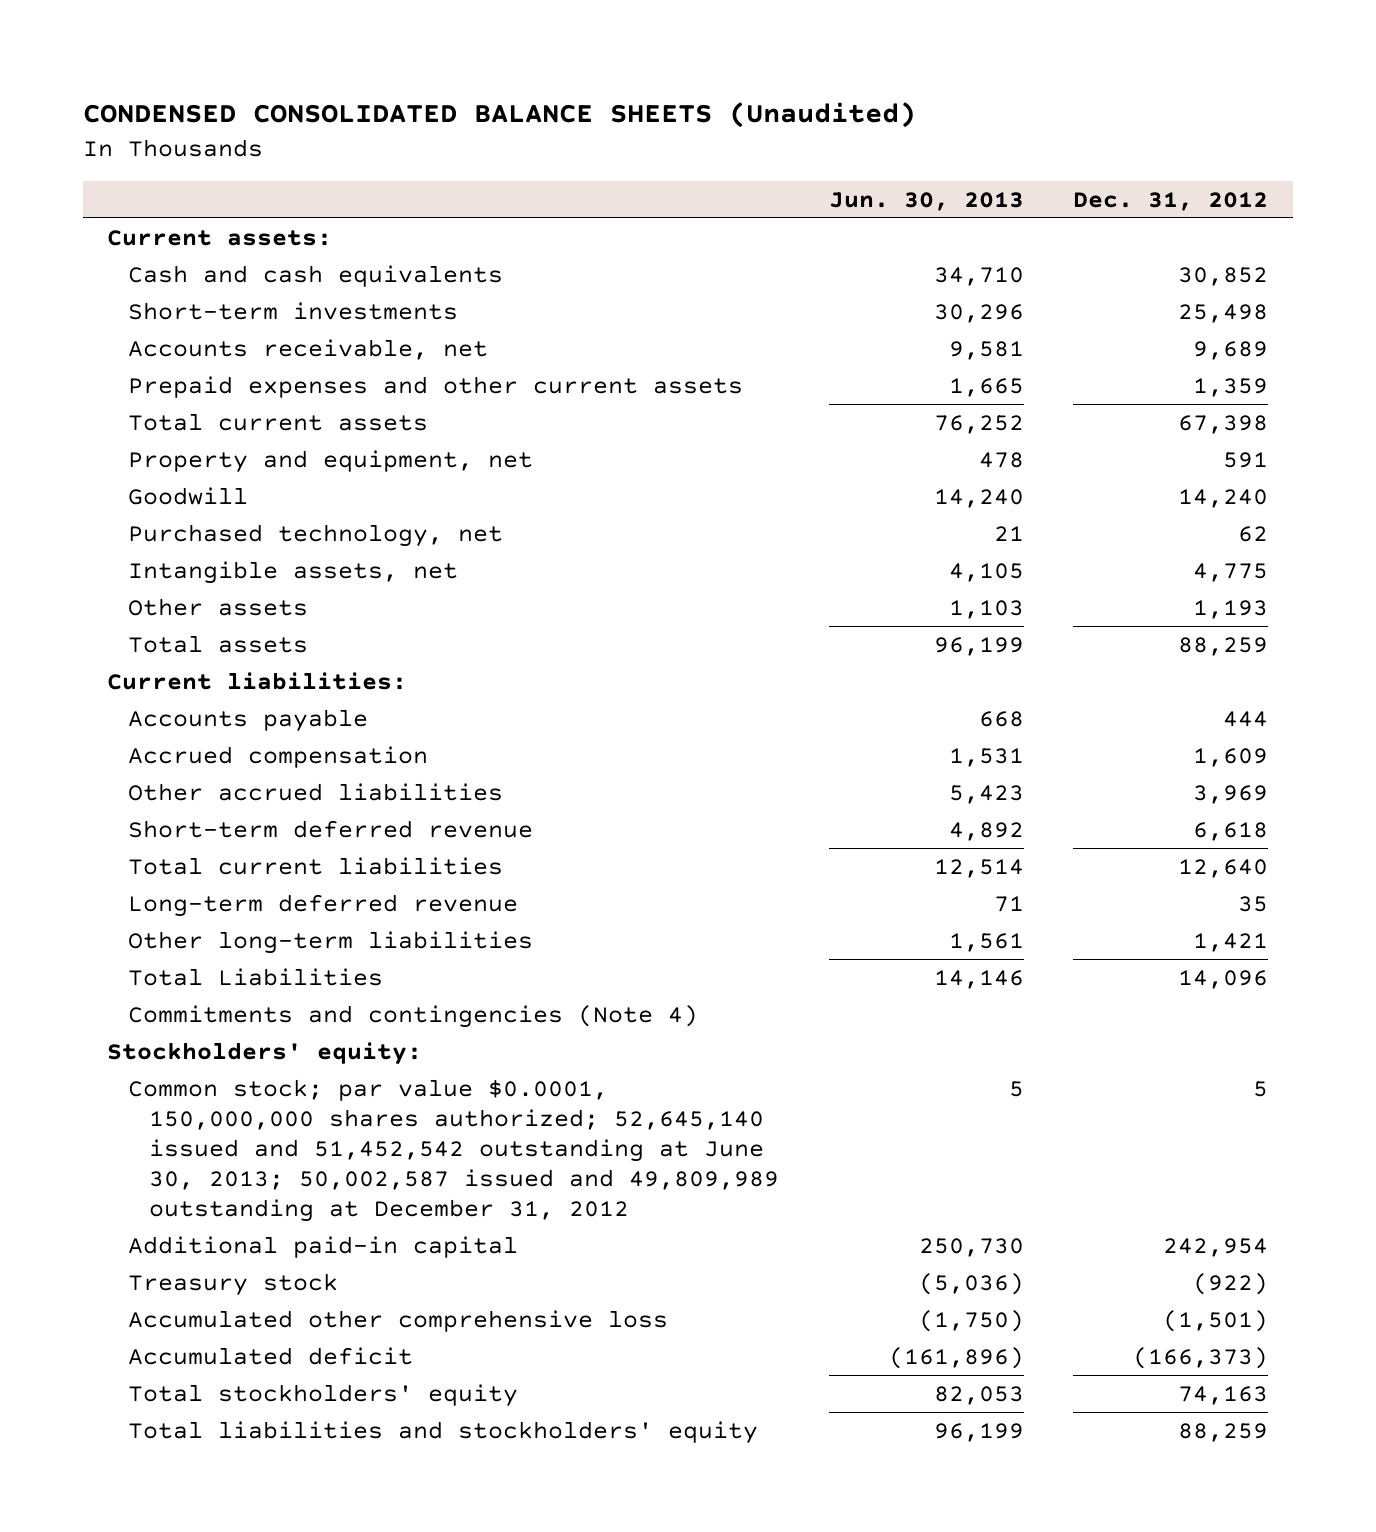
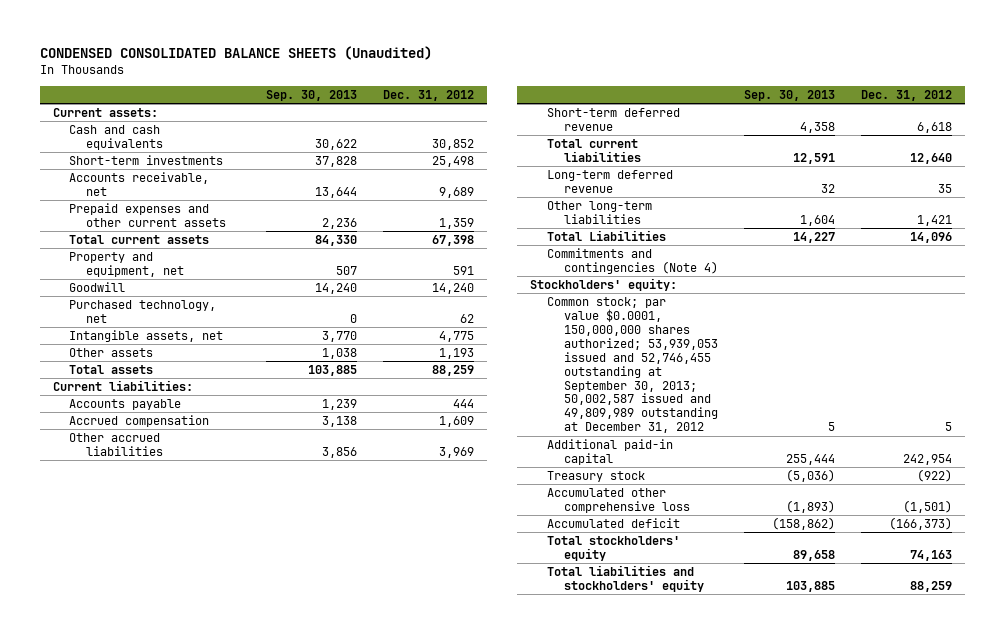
[828,191,1024,211] Jun. 30, 2013 -> none
none -> [266,89,358,101] Sep. 30, 2013
[128,1078,779,1223] Common stock; par value $0.0001, 150,000,000 shares authorized; 52,645,140 issued and 51,452,542 outstanding at June 30, 2013; 50,002,587 issued and 49,809,989 outstanding at December 31, 2012 -> [547,296,718,434] Common stock; par value $0.0001, 150,000,000 shares authorized; 53,939,053 issued and 52,746,455 outstanding at September 30, 2013; 50,002,587 issued and 49,809,989 outstanding at December 31, 2012

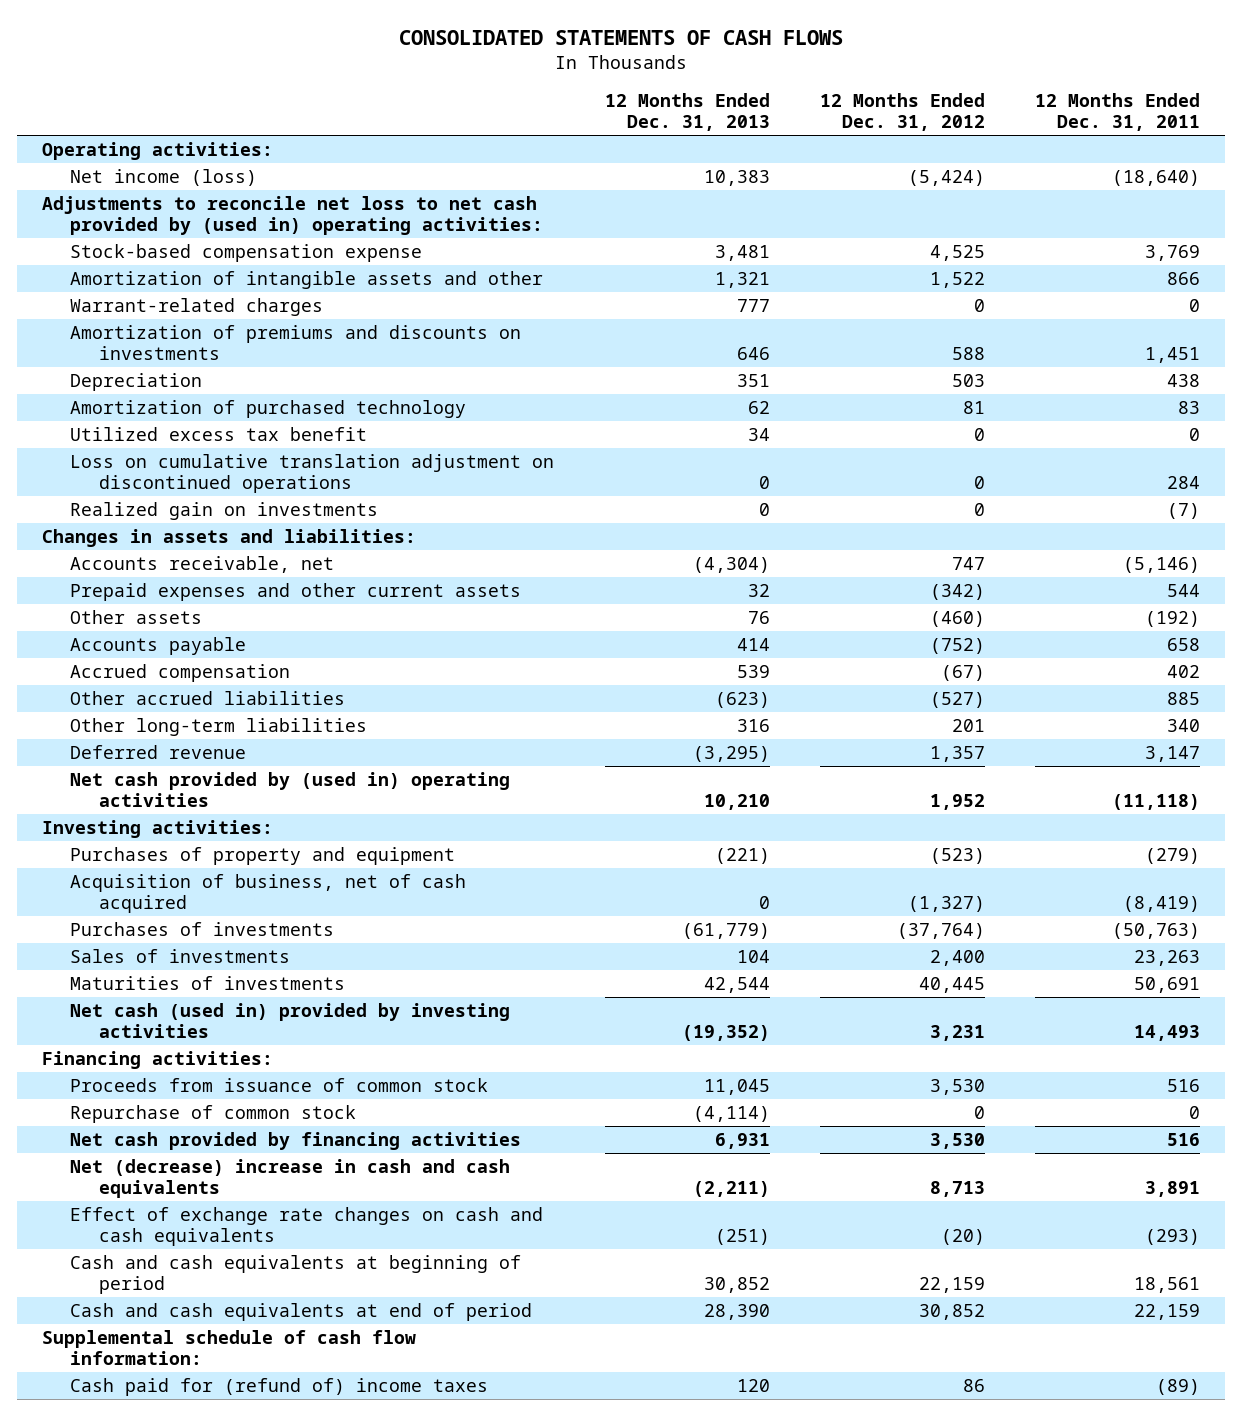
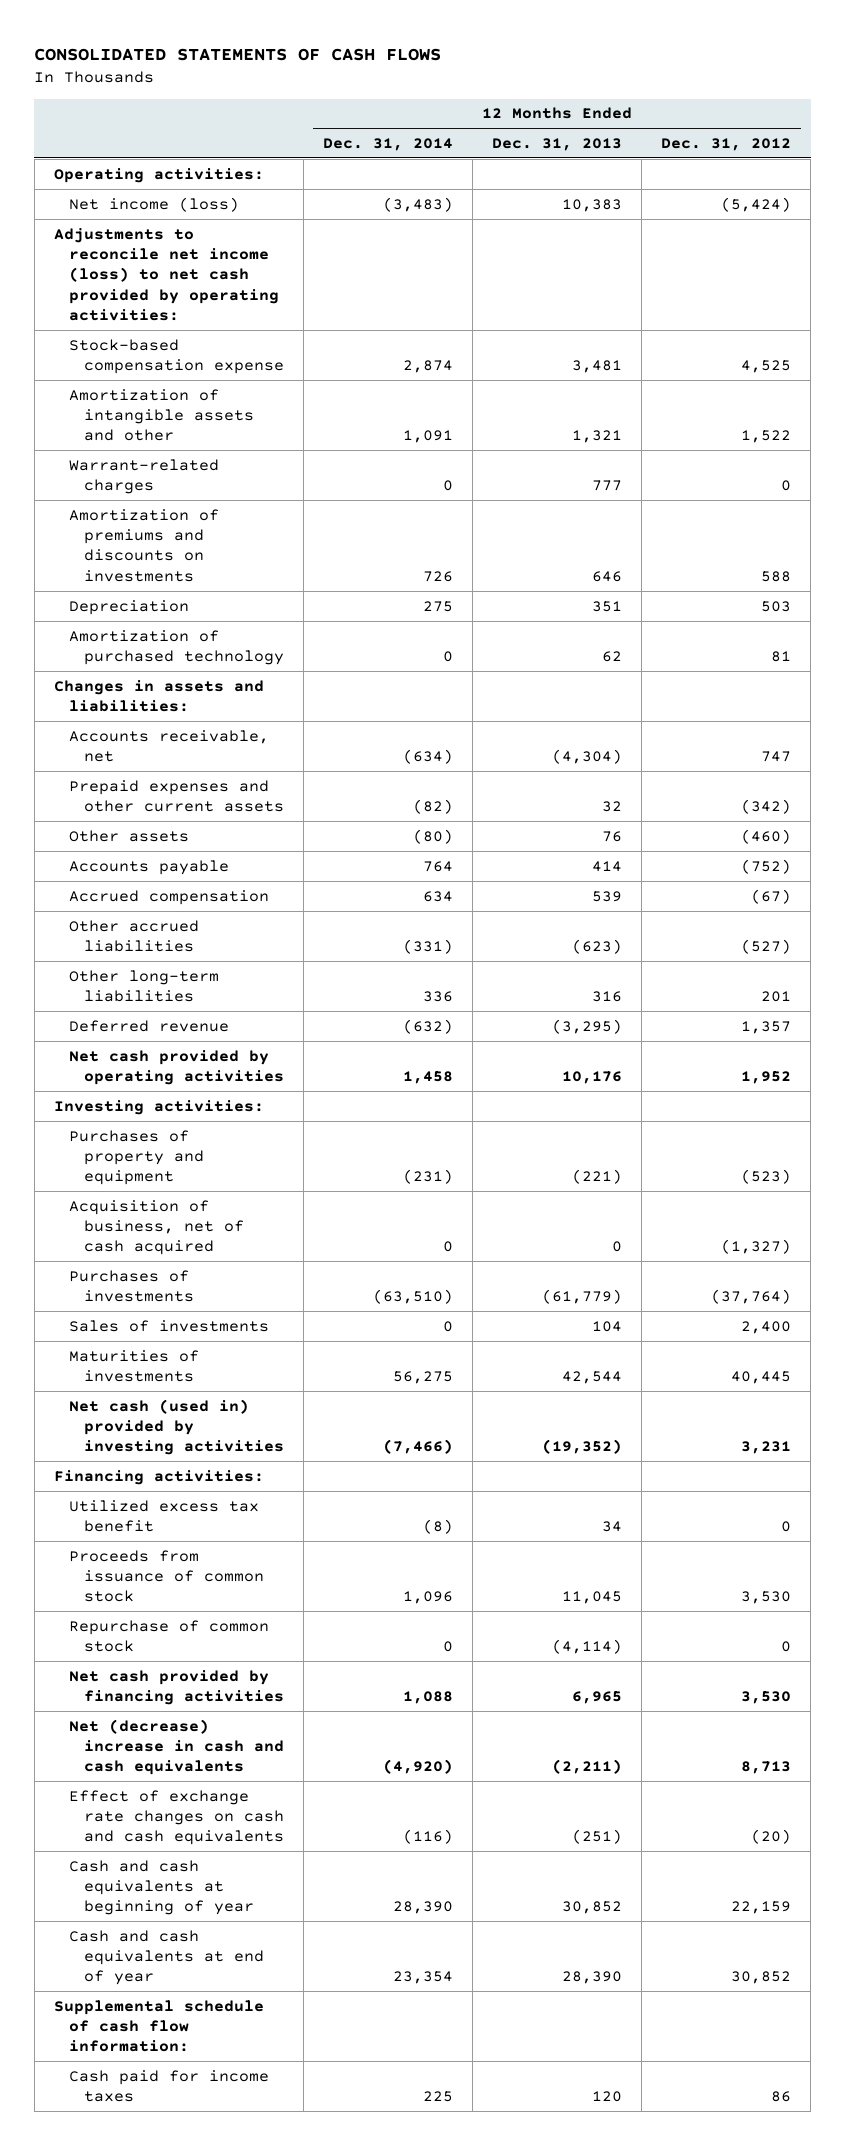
[1034,92,1200,132] 12 Months Ended Dec. 31, 2011 -> none
none -> [322,137,453,151] Dec. 31, 2014
[42,195,544,236] Adjustments to reconcile net loss to net cash provided by (used in) operating activities: -> [53,227,279,322] Adjustments to reconcile net income (loss) to net cash provided by operating activities:
[70,453,555,494] Loss on cumulative translation adjustment on discontinued operations -> none
[70,501,379,520] Realized gain on investments -> none
[70,771,511,808] Net cash provided by (used in) operating activities -> [68,1049,284,1086] Net cash provided by operating activities
[703,794,770,811] 10,210 -> [562,1071,623,1085] 10,176
[70,426,368,441] Utilized excess tax benefit -> [68,1499,259,1533] Utilized excess tax benefit
[714,1132,770,1149] 6,931 -> [572,1691,623,1705] 6,965
[70,1254,522,1295] Cash and cash equivalents at beginning of period -> [68,1859,254,1916] Cash and cash equivalents at beginning of year
[70,1302,533,1321] Cash and cash equivalents at end of period -> [68,1929,264,1986] Cash and cash equivalents at end of year
[70,1377,489,1396] Cash paid for (refund of) income taxes -> [68,2069,269,2103] Cash paid for income taxes

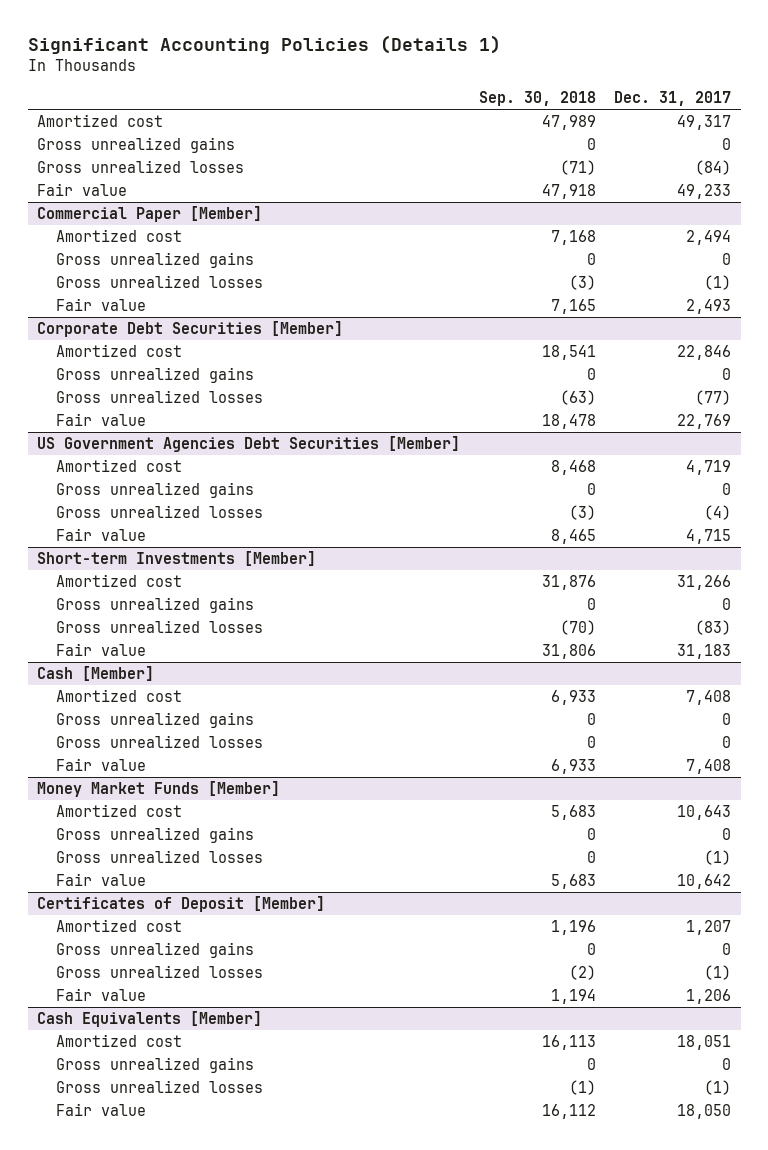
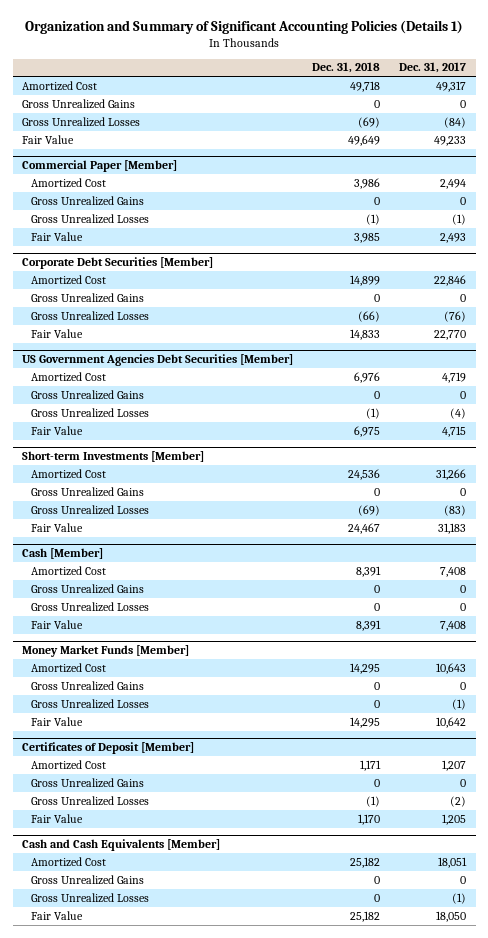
[27,35,501,55] Significant Accounting Policies (Details 1) -> [25,19,464,34] Organization and Summary of Significant Accounting Policies (Details 1)
[478,91,596,107] Sep. 30, 2018 -> none
none -> [312,62,381,74] Dec. 31, 2018
[37,113,164,127] Amortized cost -> [22,80,98,91] Amortized Cost
[37,136,236,153] Gross unrealized gains -> [22,98,136,109] Gross Unrealized Gains
[37,159,245,173] Gross unrealized losses -> [22,116,141,127] Gross Unrealized Losses
[37,182,128,196] Fair value -> [22,134,75,144] Fair Value
[56,228,183,242] Amortized cost -> [30,177,106,188] Amortized Cost
[56,251,255,268] Gross unrealized gains -> [30,195,144,206] Gross Unrealized Gains
[56,274,264,288] Gross unrealized losses -> [30,213,149,224] Gross Unrealized Losses
[56,297,147,311] Fair value -> [30,231,83,241] Fair Value
[56,343,183,357] Amortized cost -> [30,274,106,285] Amortized Cost
[56,366,255,383] Gross unrealized gains -> [30,292,144,303] Gross Unrealized Gains
[56,389,264,403] Gross unrealized losses -> [30,310,149,321] Gross Unrealized Losses
[695,389,732,405] (77) -> [444,310,467,322] (76)
[56,412,147,426] Fair value -> [30,328,83,338] Fair Value
[677,413,732,429] 22,769 -> [434,329,467,340] 22,770
[56,458,183,472] Amortized cost -> [30,371,106,382] Amortized Cost
[56,481,255,498] Gross unrealized gains -> [30,389,144,400] Gross Unrealized Gains
[56,504,264,518] Gross unrealized losses -> [30,407,149,418] Gross Unrealized Losses
[56,527,147,541] Fair value -> [30,425,83,435] Fair Value
[56,573,183,587] Amortized cost -> [30,468,106,479] Amortized Cost
[56,596,255,613] Gross unrealized gains -> [30,486,144,497] Gross Unrealized Gains
[56,619,264,633] Gross unrealized losses -> [30,504,149,515] Gross Unrealized Losses
[56,642,147,656] Fair value -> [30,522,83,532] Fair Value
[56,688,183,702] Amortized cost -> [30,565,106,576] Amortized Cost
[56,711,255,728] Gross unrealized gains -> [30,583,144,594] Gross Unrealized Gains
[56,734,264,748] Gross unrealized losses -> [30,601,149,612] Gross Unrealized Losses
[56,757,147,771] Fair value -> [30,619,83,629] Fair Value
[56,803,183,817] Amortized cost -> [30,662,106,673] Amortized Cost
[56,826,255,843] Gross unrealized gains -> [30,680,144,691] Gross Unrealized Gains
[56,849,264,863] Gross unrealized losses -> [30,698,149,709] Gross Unrealized Losses
[56,872,147,886] Fair value -> [30,716,83,726] Fair Value
[56,918,183,932] Amortized cost -> [30,759,106,770] Amortized Cost
[56,941,255,958] Gross unrealized gains -> [30,777,144,788] Gross Unrealized Gains
[56,964,264,978] Gross unrealized losses -> [30,795,149,806] Gross Unrealized Losses
[704,964,732,980] (1) -> [450,795,467,807] (2)
[56,987,147,1001] Fair value -> [30,813,83,823] Fair Value
[686,988,732,1004] 1,206 -> [442,813,467,825] 1,205
[37,1010,263,1027] Cash Equivalents [Member] -> [22,839,221,852] Cash and Cash Equivalents [Member]
[56,1033,183,1047] Amortized cost -> [30,856,106,867] Amortized Cost
[56,1056,255,1073] Gross unrealized gains -> [30,874,144,885] Gross Unrealized Gains
[56,1079,264,1093] Gross unrealized losses -> [30,892,149,903] Gross Unrealized Losses
[56,1102,147,1116] Fair value -> [30,910,83,920] Fair Value

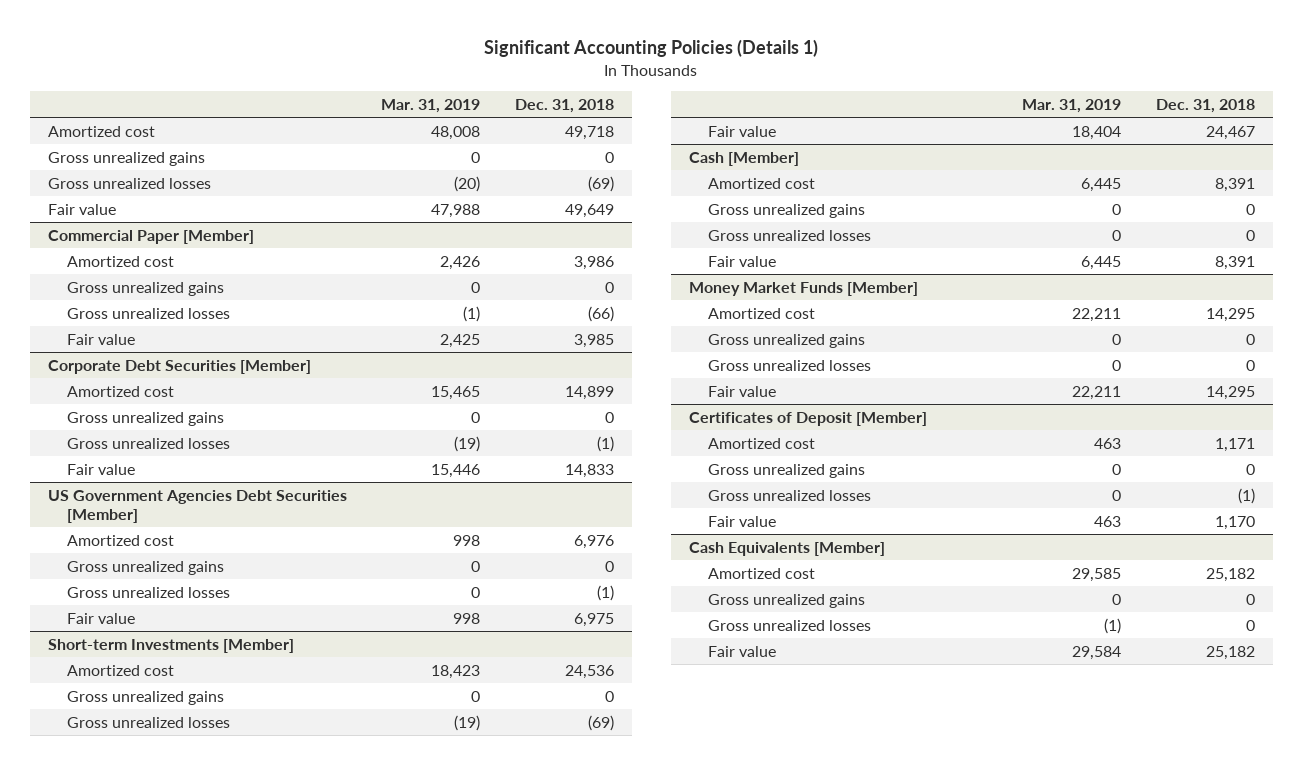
[25,19,464,34] Organization and Summary of Significant Accounting Policies (Details 1) -> [484,39,819,58] Significant Accounting Policies (Details 1)
[399,62,467,74] Dec. 31, 2017 -> none
none -> [381,98,481,113] Mar. 31, 2019
[22,80,98,91] Amortized Cost -> [47,125,155,137] Amortized cost
[22,98,136,109] Gross Unrealized Gains -> [47,151,205,166] Gross unrealized gains
[22,116,141,127] Gross Unrealized Losses -> [47,177,211,189] Gross unrealized losses
[22,134,75,144] Fair Value -> [47,203,116,215] Fair value
[30,177,106,188] Amortized Cost -> [67,255,175,267] Amortized cost
[30,195,144,206] Gross Unrealized Gains -> [67,281,225,296] Gross unrealized gains
[30,213,149,224] Gross Unrealized Losses -> [67,307,231,319] Gross unrealized losses
[366,213,381,225] (1) -> [588,305,615,322] (66)
[30,231,83,241] Fair Value -> [67,333,136,345] Fair value
[30,274,106,285] Amortized Cost -> [67,385,175,397] Amortized cost
[30,292,144,303] Gross Unrealized Gains -> [67,411,225,426] Gross unrealized gains
[30,310,149,321] Gross Unrealized Losses -> [67,437,231,449] Gross unrealized losses
[358,310,381,322] (66) -> [597,435,615,452] (1)
[30,328,83,338] Fair Value -> [67,463,136,475] Fair value
[30,371,106,382] Amortized Cost -> [67,534,175,546] Amortized cost
[30,389,144,400] Gross Unrealized Gains -> [67,560,225,575] Gross unrealized gains
[30,407,149,418] Gross Unrealized Losses -> [67,586,231,598] Gross unrealized losses
[30,425,83,435] Fair Value -> [67,612,136,624] Fair value
[30,468,106,479] Amortized Cost -> [67,664,175,676] Amortized cost
[30,486,144,497] Gross Unrealized Gains -> [67,690,225,705] Gross unrealized gains
[30,504,149,515] Gross Unrealized Losses -> [67,716,231,728] Gross unrealized losses
[30,522,83,532] Fair Value -> [708,125,777,137] Fair value
[30,565,106,576] Amortized Cost -> [708,177,816,189] Amortized cost
[30,583,144,594] Gross Unrealized Gains -> [708,203,866,218] Gross unrealized gains
[30,601,149,612] Gross Unrealized Losses -> [708,229,872,241] Gross unrealized losses
[30,619,83,629] Fair Value -> [708,255,777,267] Fair value
[30,662,106,673] Amortized Cost -> [708,307,816,319] Amortized cost
[30,680,144,691] Gross Unrealized Gains -> [708,333,866,348] Gross unrealized gains
[30,698,149,709] Gross Unrealized Losses -> [708,359,872,371] Gross unrealized losses
[30,716,83,726] Fair Value -> [708,385,777,397] Fair value
[30,759,106,770] Amortized Cost -> [708,437,816,449] Amortized cost
[30,777,144,788] Gross Unrealized Gains -> [708,463,866,478] Gross unrealized gains
[30,795,149,806] Gross Unrealized Losses -> [708,489,872,501] Gross unrealized losses
[30,813,83,823] Fair Value -> [708,515,777,527] Fair value
[22,839,221,852] Cash and Cash Equivalents [Member] -> [688,541,885,556] Cash Equivalents [Member]
[30,856,106,867] Amortized Cost -> [708,567,816,579] Amortized cost
[30,874,144,885] Gross Unrealized Gains -> [708,593,866,608] Gross unrealized gains
[30,892,149,903] Gross Unrealized Losses -> [708,619,872,631] Gross unrealized losses
[30,910,83,920] Fair Value -> [708,645,777,657] Fair value

